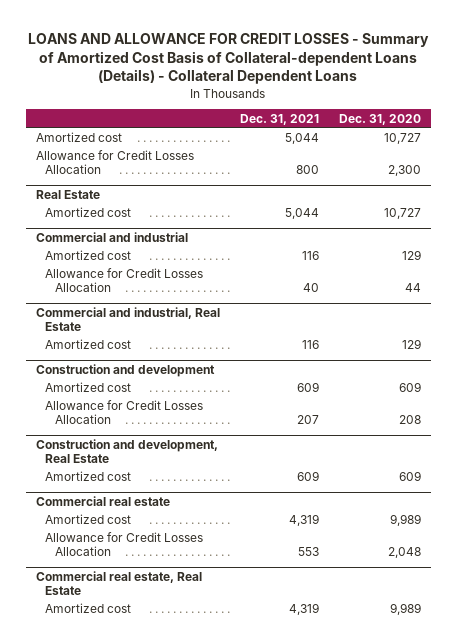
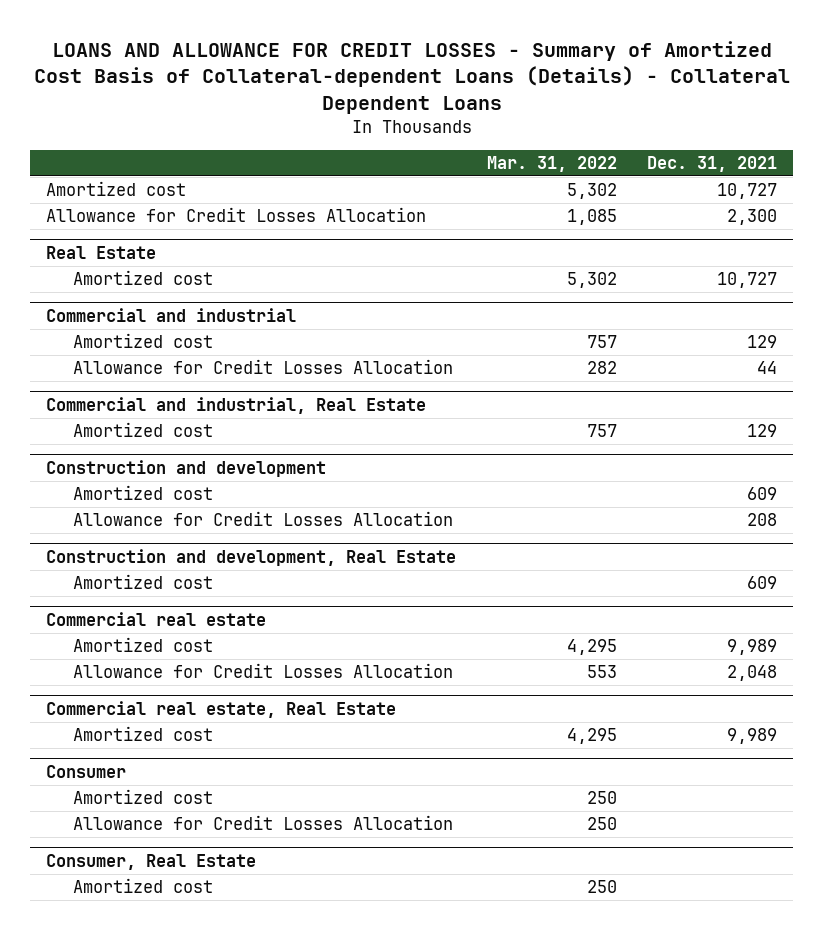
[339,113,422,125] Dec. 31, 2020 -> none
none -> [486,156,617,173] Mar. 31, 2022
[284,133,319,145] 5,044 -> [717,183,778,200] 10,727
[295,165,319,175] 800 -> [727,209,778,226] 2,300
[284,208,319,220] 5,044 -> [717,272,778,289] 10,727
[301,251,319,261] 116 -> [747,335,778,349] 129
[302,283,319,293] 40 -> [757,361,778,375] 44
[301,340,319,350] 116 -> [747,424,778,438] 129
[296,415,319,425] 207 -> [747,513,778,527] 208
[288,514,319,527] 4,319 -> [727,639,778,656] 9,989
[297,547,319,557] 553 -> [727,665,778,682] 2,048
[288,603,319,616] 4,319 -> [727,728,778,745] 9,989
none -> [45,764,126,778] Consumer
none -> [72,789,213,805] Amortized cost
none -> [72,815,453,831] Allowance for Credit Losses Allocation
none -> [45,853,256,870] Consumer, Real Estate
none -> [72,878,213,894] Amortized cost

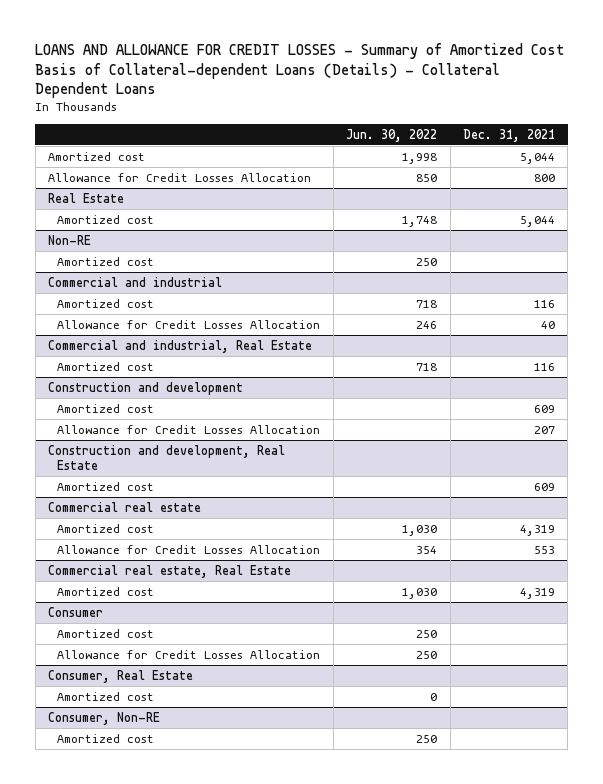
[486,156,617,173] Mar. 31, 2022 -> none
none -> [346,128,438,142] Jun. 30, 2022
[717,183,778,200] 10,727 -> [519,152,555,164] 5,044
[727,209,778,226] 2,300 -> [533,173,555,182] 800
[717,272,778,289] 10,727 -> [519,215,555,227] 5,044
none -> [48,234,92,245] Non-RE
none -> [57,256,155,266] Amortized cost
[747,335,778,349] 129 -> [533,299,555,308] 116
[757,361,778,375] 44 -> [540,320,555,329] 40
[747,424,778,438] 129 -> [533,362,555,371] 116
[747,513,778,527] 208 -> [533,425,555,434] 207
[727,639,778,656] 9,989 -> [519,524,555,536] 4,319
[727,665,778,682] 2,048 -> [533,545,555,554] 553
[727,728,778,745] 9,989 -> [519,587,555,599] 4,319
none -> [48,711,161,725] Consumer, Non-RE
none -> [57,733,155,743] Amortized cost

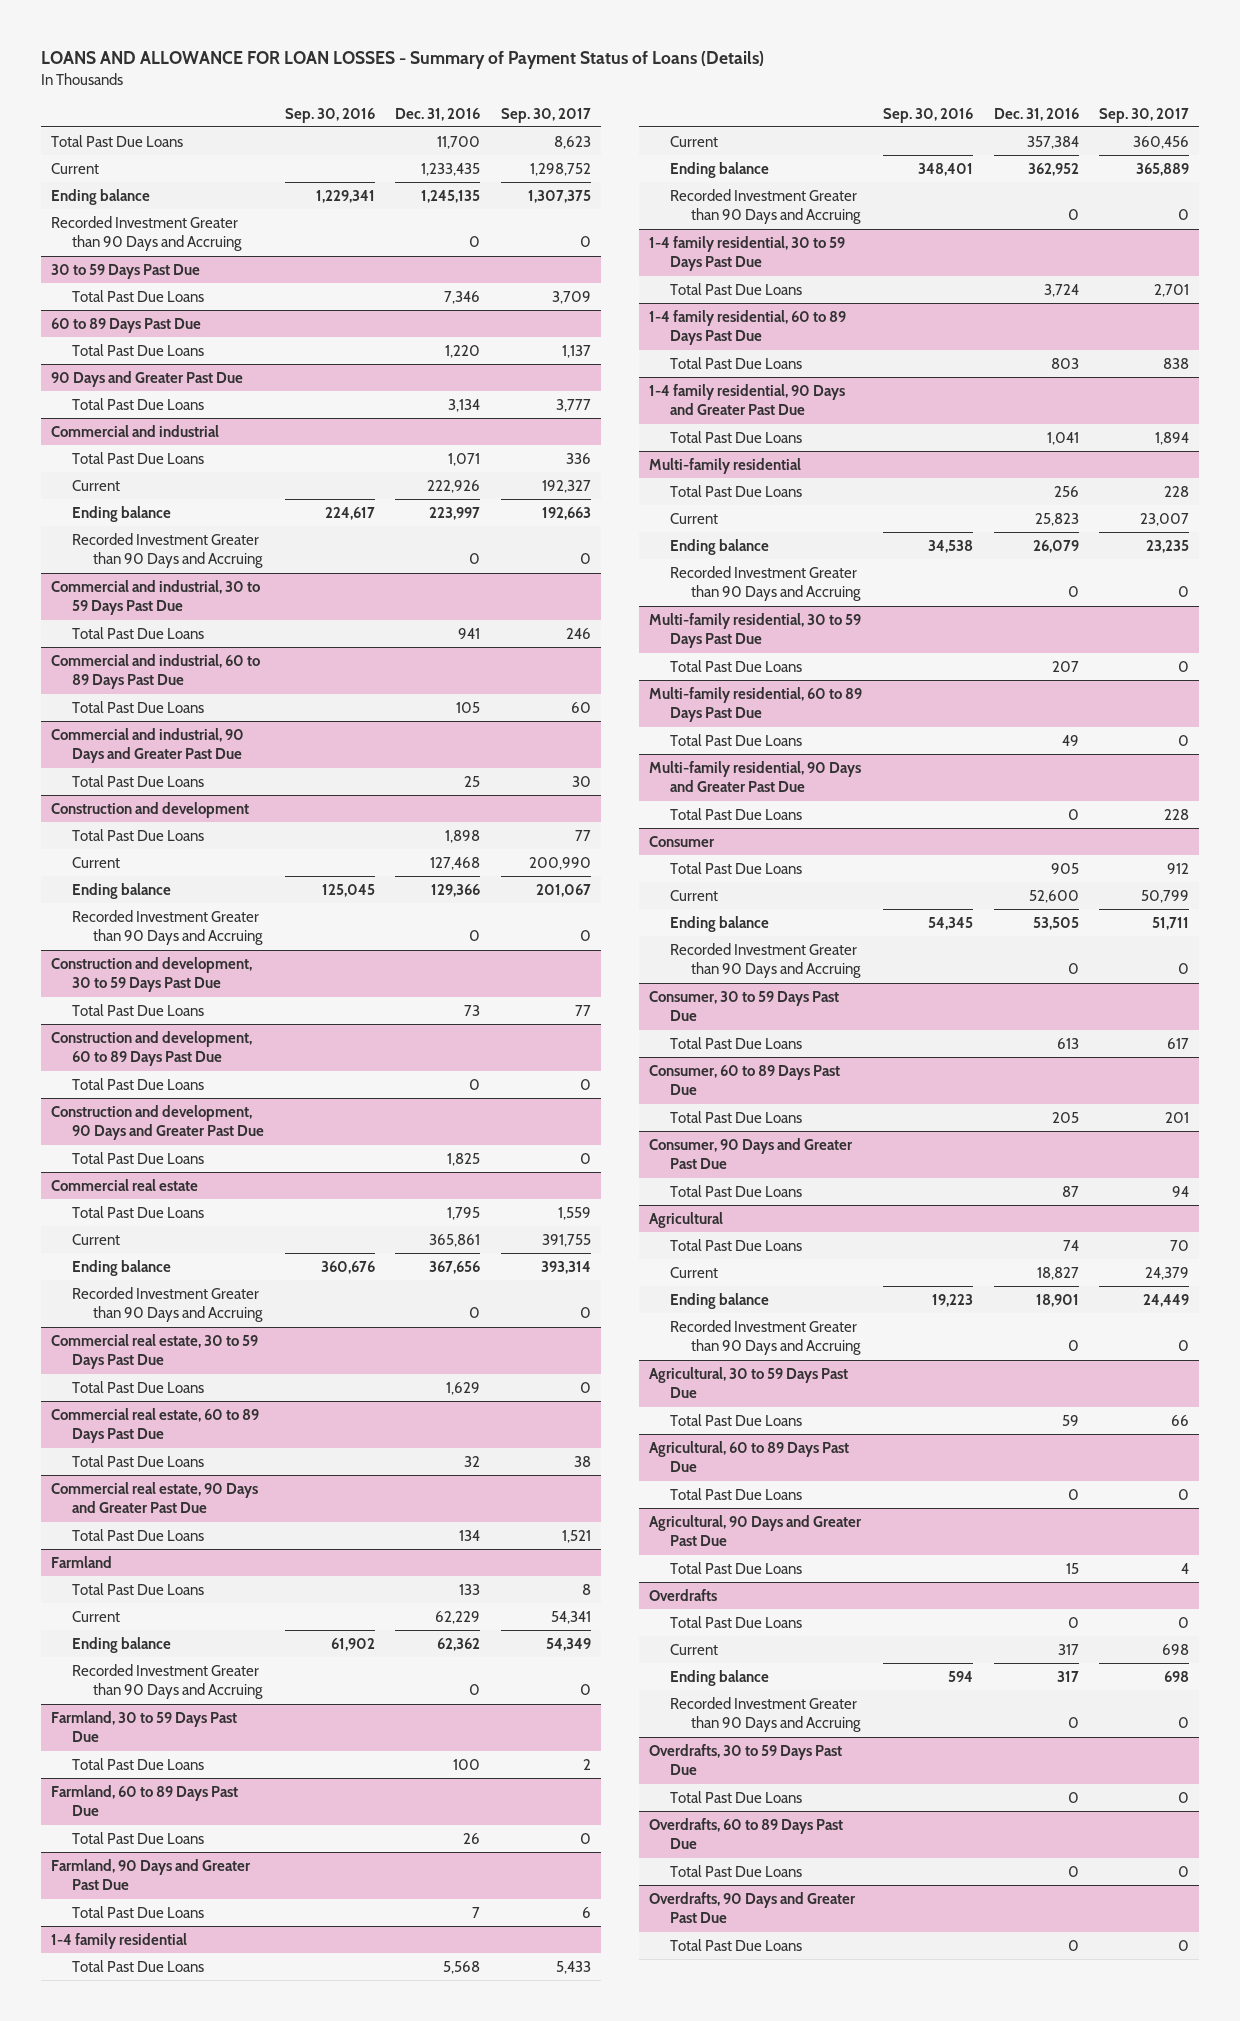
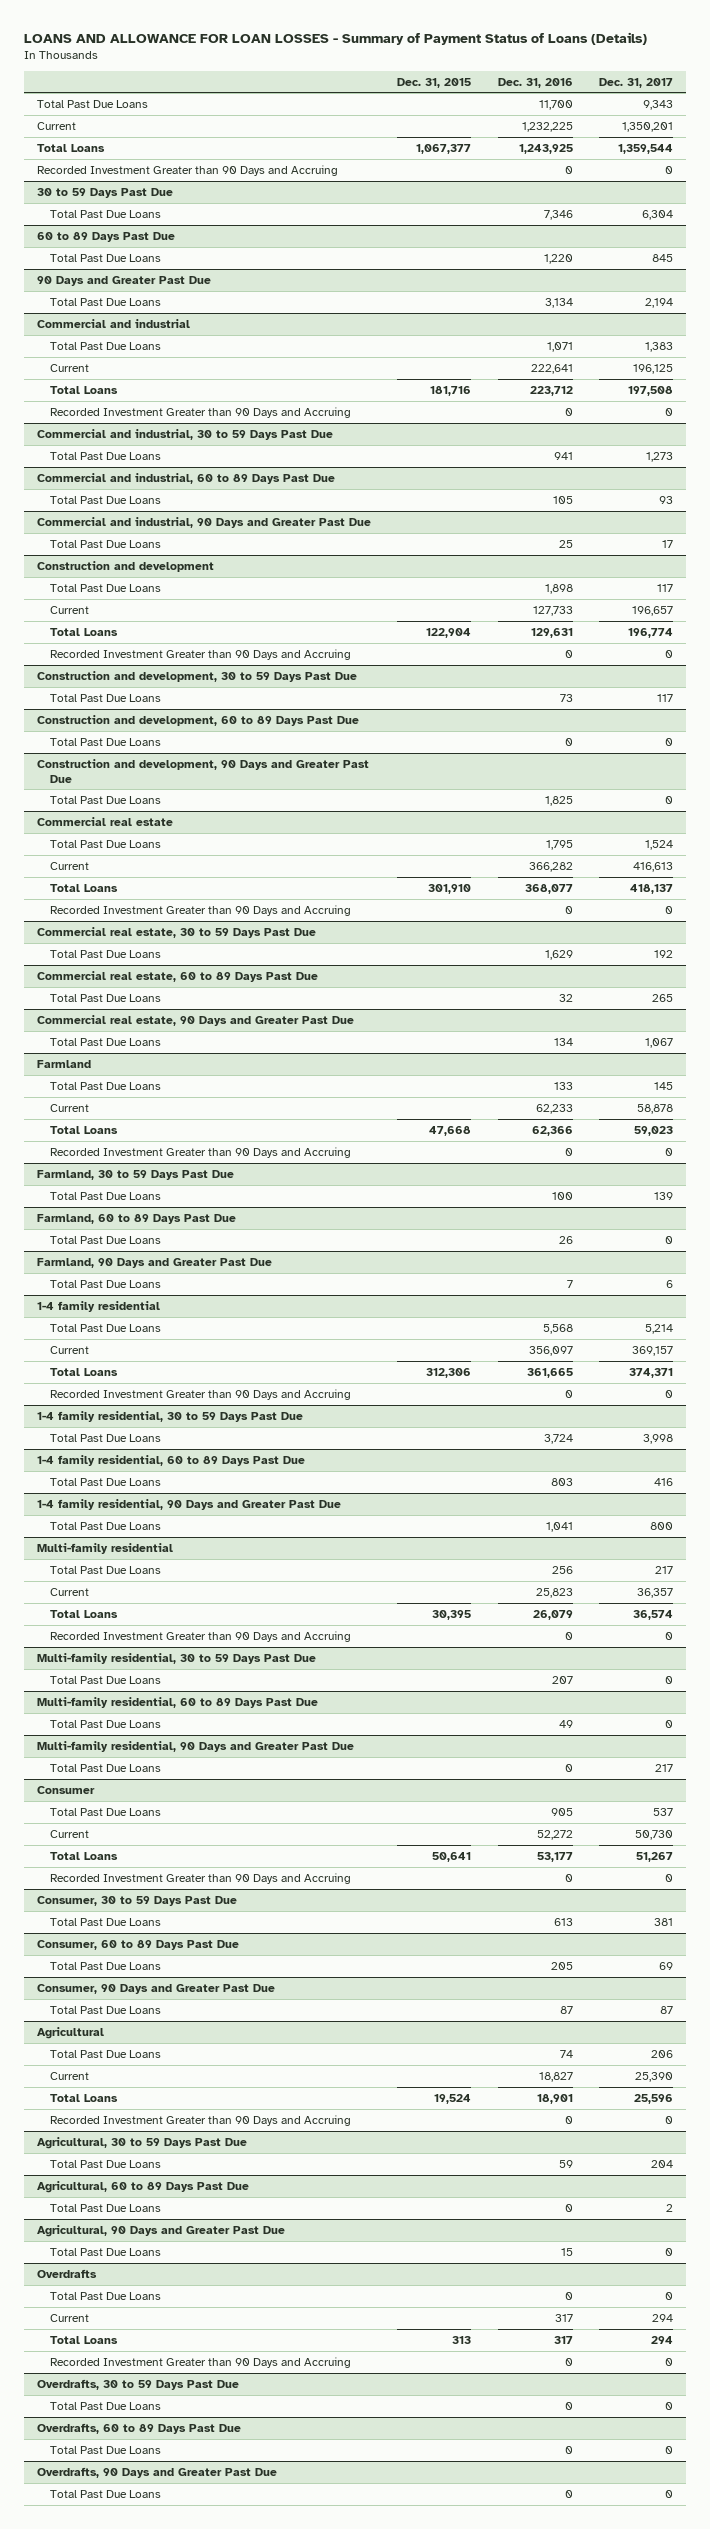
[284,107,375,123] Sep. 30, 2016 -> none
[501,107,592,123] Sep. 30, 2017 -> none
none -> [397,77,472,88] Dec. 31, 2015
none -> [598,77,673,88] Dec. 31, 2017
[51,188,151,205] Ending balance -> none
[421,162,481,176] 1,233,435 -> [521,121,573,132] 1,232,225
none -> [37,143,106,152] Total Loans
[72,505,172,522] Ending balance -> none
[427,479,481,493] 222,926 -> [530,363,573,374] 222,641
none -> [50,385,119,394] Total Loans
[72,882,172,899] Ending balance -> none
[430,856,481,870] 127,468 -> [532,605,573,616] 127,733
none -> [50,627,119,636] Total Loans
[72,1259,172,1276] Ending balance -> none
[429,1233,481,1247] 365,861 -> [528,861,573,872] 366,282
none -> [50,883,119,892] Total Loans
[72,1636,172,1653] Ending balance -> none
[435,1610,481,1624] 62,229 -> [535,1103,573,1114] 62,233
none -> [50,1125,119,1134] Total Loans
[670,161,770,178] Ending balance -> none
[1026,135,1079,149] 357,384 -> [528,1345,573,1356] 356,097
none -> [50,1367,119,1376] Total Loans
[670,538,770,555] Ending balance -> [50,1609,119,1618] Total Loans
[670,915,770,932] Ending balance -> none
[1028,889,1079,903] 52,600 -> [536,1829,573,1840] 52,272
none -> [50,1851,119,1860] Total Loans
[670,1292,770,1309] Ending balance -> [50,2093,119,2102] Total Loans
[670,1669,770,1686] Ending balance -> [50,2335,119,2344] Total Loans

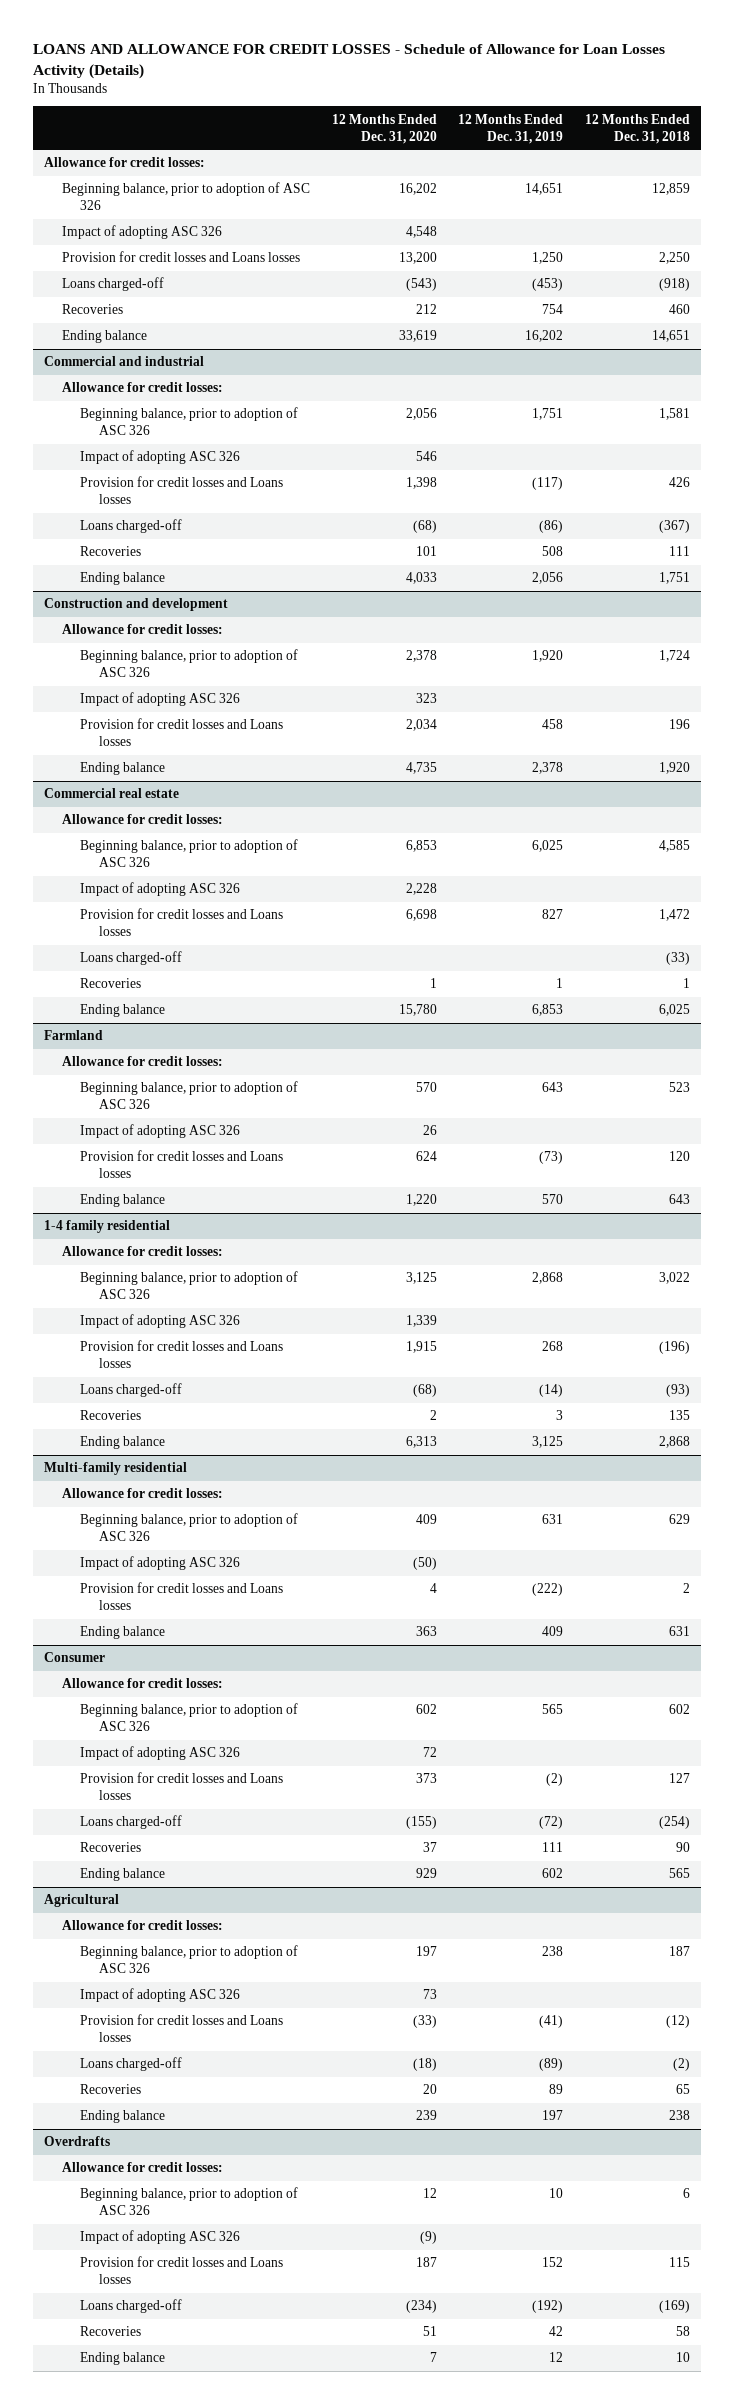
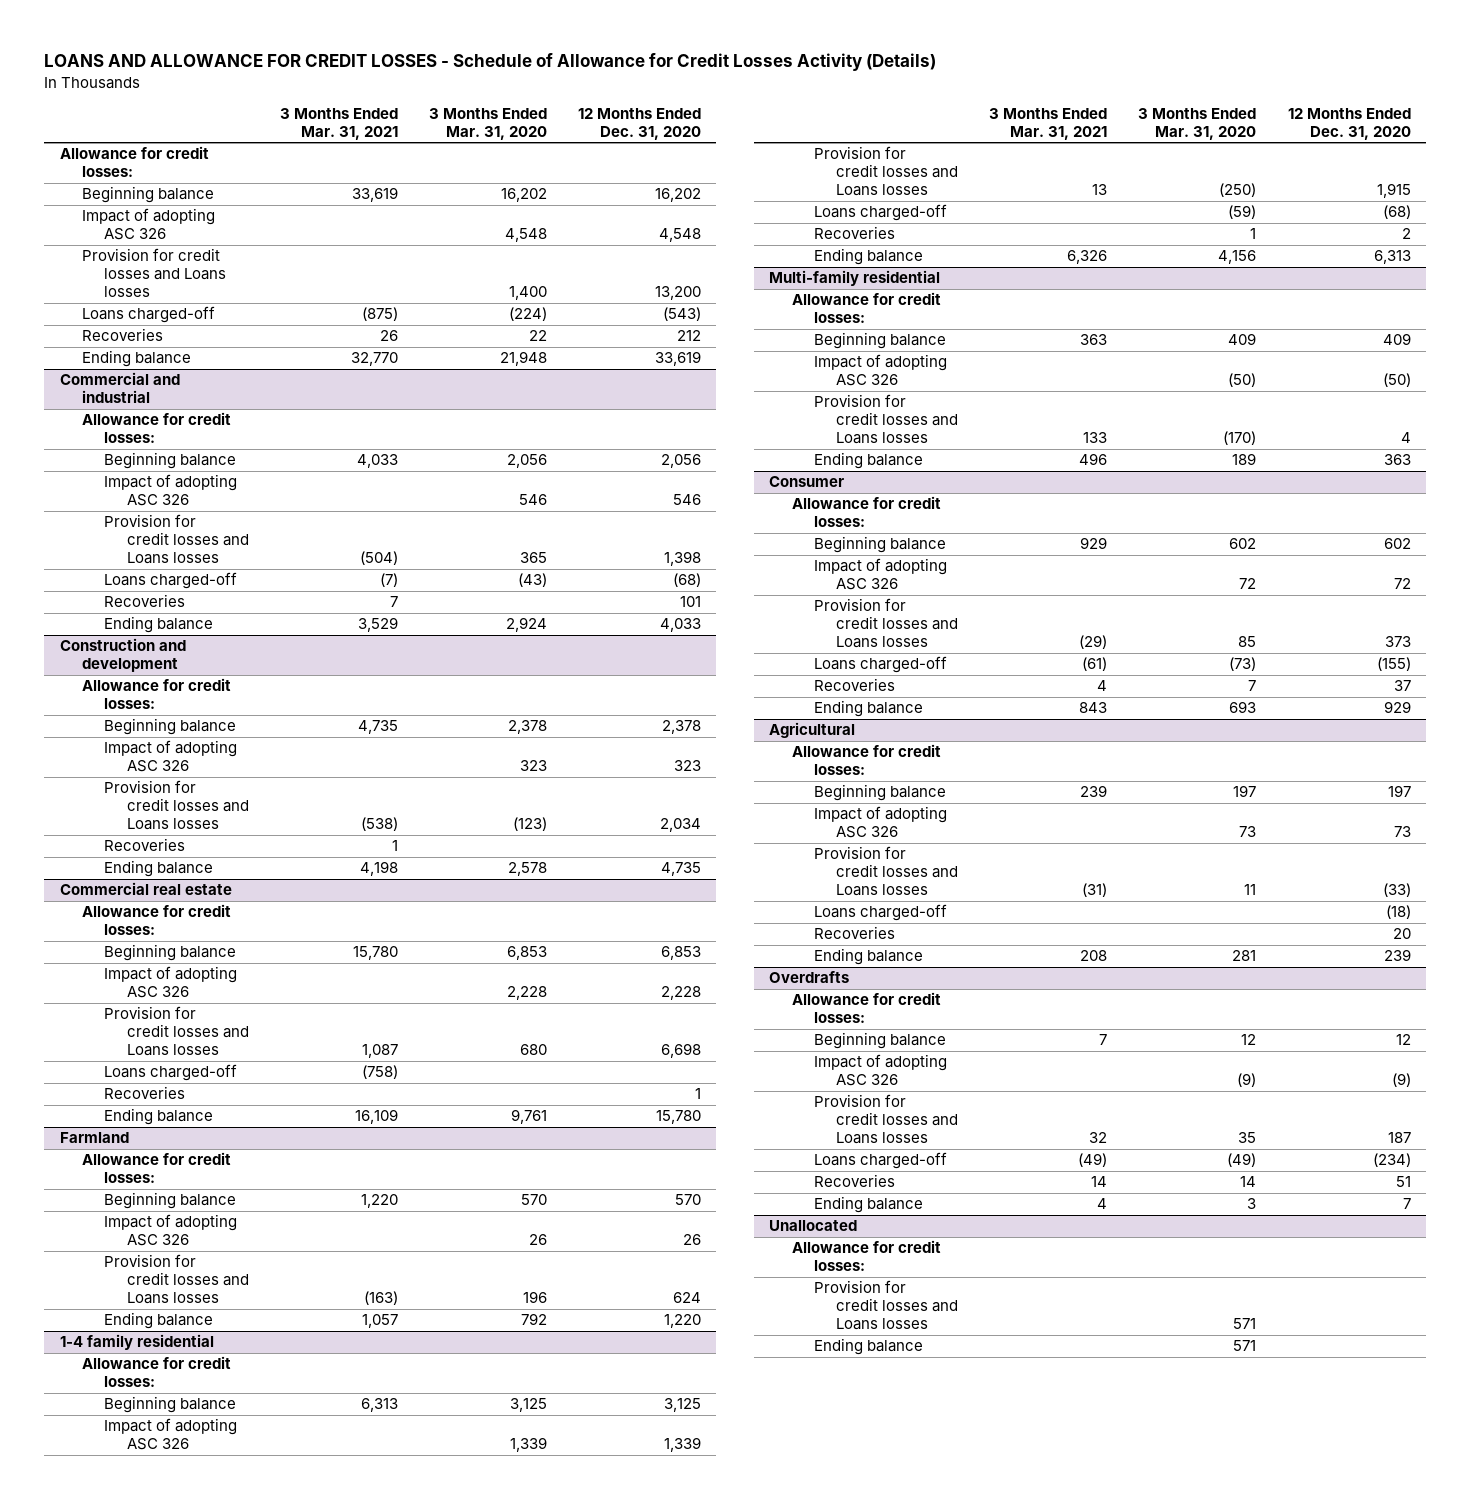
[33,44,666,80] LOANS AND ALLOWANCE FOR CREDIT LOSSES - Schedule of Allowance for Loan Losses Activity (Details) -> [44,53,937,72] LOANS AND ALLOWANCE FOR CREDIT LOSSES - Schedule of Allowance for Credit Losses Activity (Details)
[458,113,564,144] 12 Months Ended Dec. 31, 2019 -> none
[584,113,690,144] 12 Months Ended Dec. 31, 2018 -> none
none -> [279,107,398,140] 3 Months Ended Mar. 31, 2021
none -> [428,107,547,140] 3 Months Ended Mar. 31, 2020
[62,182,311,211] Beginning balance, prior to adoption of ASC 326 -> [82,186,215,204] Beginning balance
[80,407,299,436] Beginning balance, prior to adoption of ASC 326 -> [104,452,237,470] Beginning balance
[80,649,299,678] Beginning balance, prior to adoption of ASC 326 -> [104,718,237,736] Beginning balance
none -> [104,838,186,852] Recoveries
[80,839,299,868] Beginning balance, prior to adoption of ASC 326 -> [104,944,237,962] Beginning balance
[80,1081,299,1110] Beginning balance, prior to adoption of ASC 326 -> [104,1192,237,1210] Beginning balance
[80,1271,299,1300] Beginning balance, prior to adoption of ASC 326 -> [104,1396,237,1414] Beginning balance
[80,1513,299,1542] Beginning balance, prior to adoption of ASC 326 -> [814,332,947,350] Beginning balance
[80,1703,299,1732] Beginning balance, prior to adoption of ASC 326 -> [814,536,947,554] Beginning balance
[80,1945,299,1974] Beginning balance, prior to adoption of ASC 326 -> [814,784,947,802] Beginning balance
[80,2187,299,2216] Beginning balance, prior to adoption of ASC 326 -> [814,1032,947,1050] Beginning balance
none -> [769,1220,858,1232] Unallocated
none -> [791,1240,941,1272] Allowance for credit losses:
none -> [814,1280,959,1331] Provision for credit losses and Loans losses
none -> [814,1338,924,1356] Ending balance

